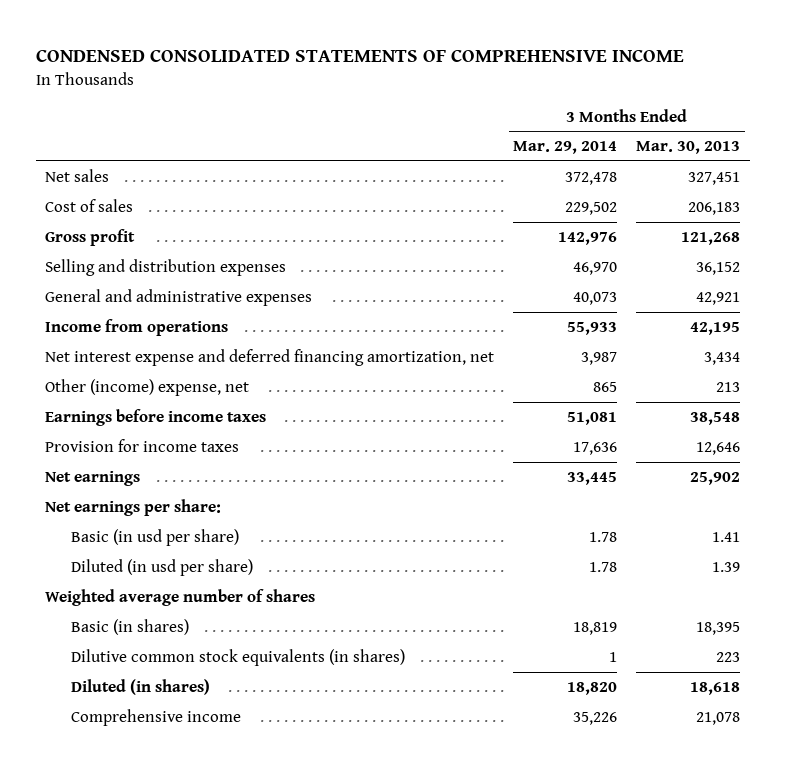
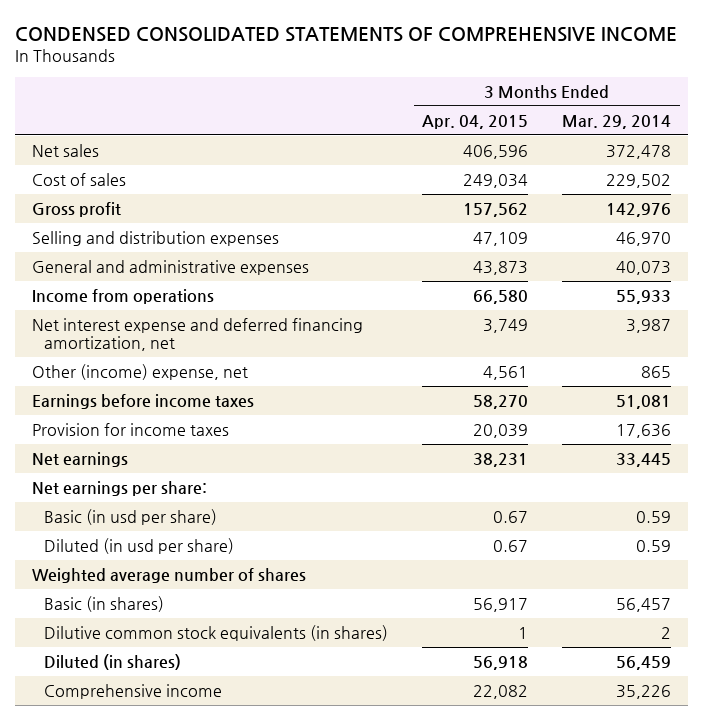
[636,141,741,155] Mar. 30, 2013 -> none
none -> [422,114,529,129] Apr. 04, 2015
[589,532,618,543] 1.78 -> [636,510,672,523] 0.59
[589,562,618,573] 1.78 -> [636,539,672,552] 0.59
[573,622,618,636] 18,819 -> [616,597,672,612] 56,457
[609,652,618,663] 1 -> [661,626,672,639] 2
[567,682,618,696] 18,820 -> [616,655,672,670] 56,459

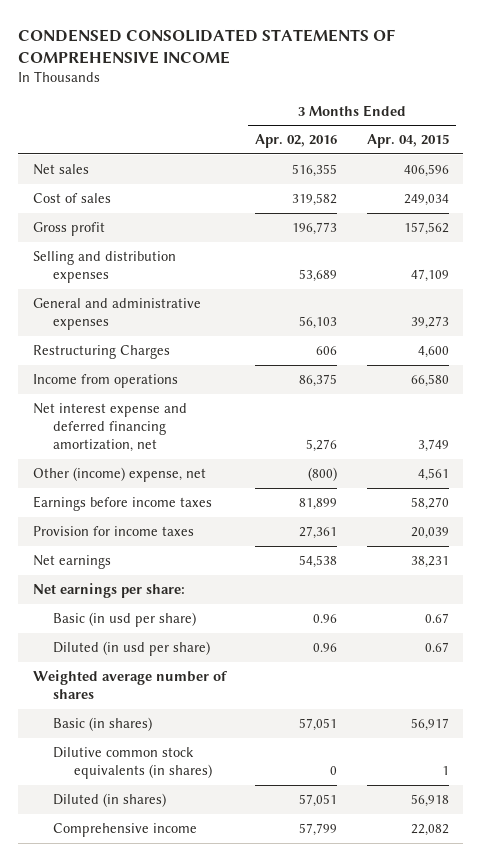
[562,114,672,129] Mar. 29, 2014 -> none
none -> [255,134,338,149] Apr. 02, 2016
[473,260,529,275] 43,873 -> [410,315,449,329] 39,273
none -> [32,344,170,359] Restructuring Charges

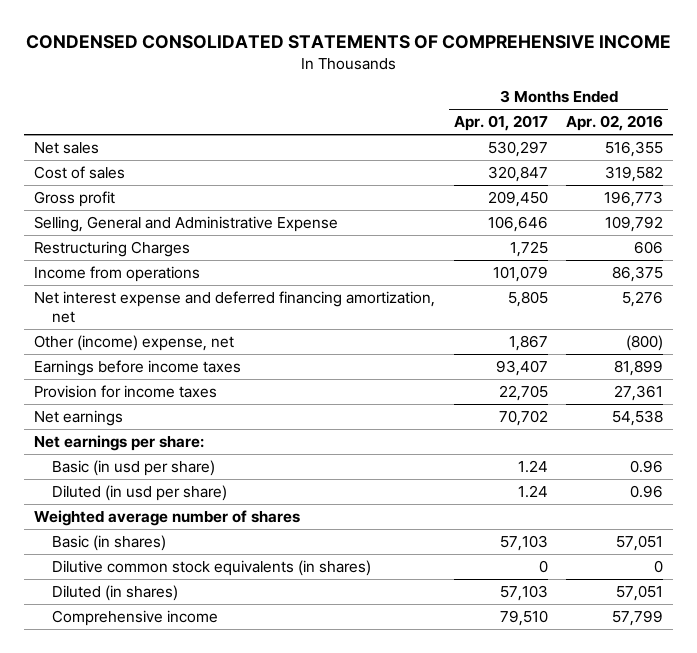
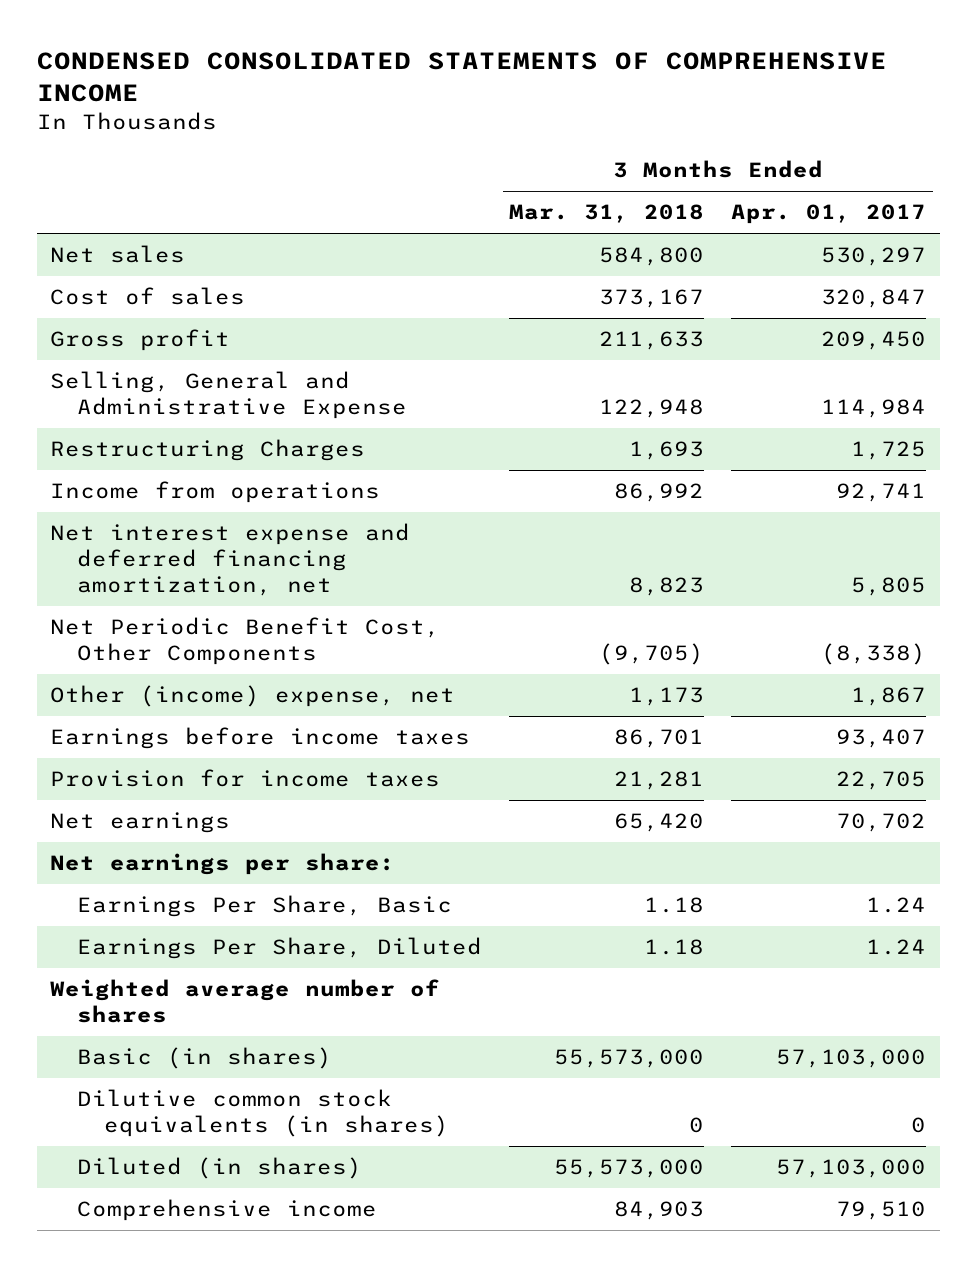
[566,115,664,132] Apr. 02, 2016 -> none
none -> [509,204,705,224] Mar. 31, 2018
[487,215,548,232] 106,646 -> [821,399,927,419] 114,984
[492,265,548,282] 101,079 -> [836,483,927,503] 92,741
none -> [50,617,441,666] Net Periodic Benefit Cost, Other Components
[52,459,216,476] Basic (in usd per share) -> [77,895,453,918] Earnings Per Share, Basic
[52,484,228,501] Diluted (in usd per share) -> [77,937,483,960] Earnings Per Share, Diluted
[499,534,548,551] 57,103 -> [776,1049,927,1069] 57,103,000
[499,584,548,601] 57,103 -> [776,1159,927,1179] 57,103,000

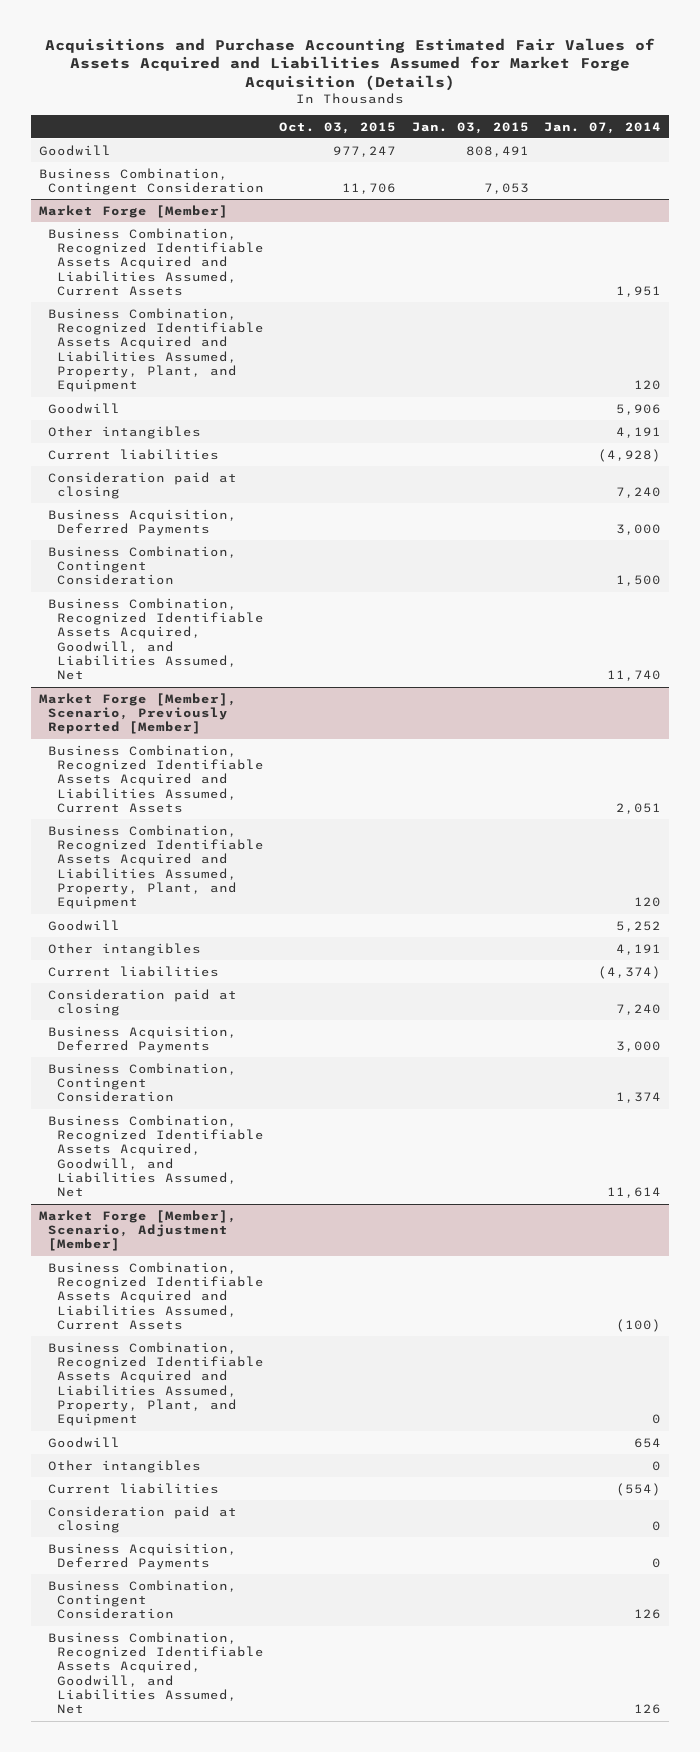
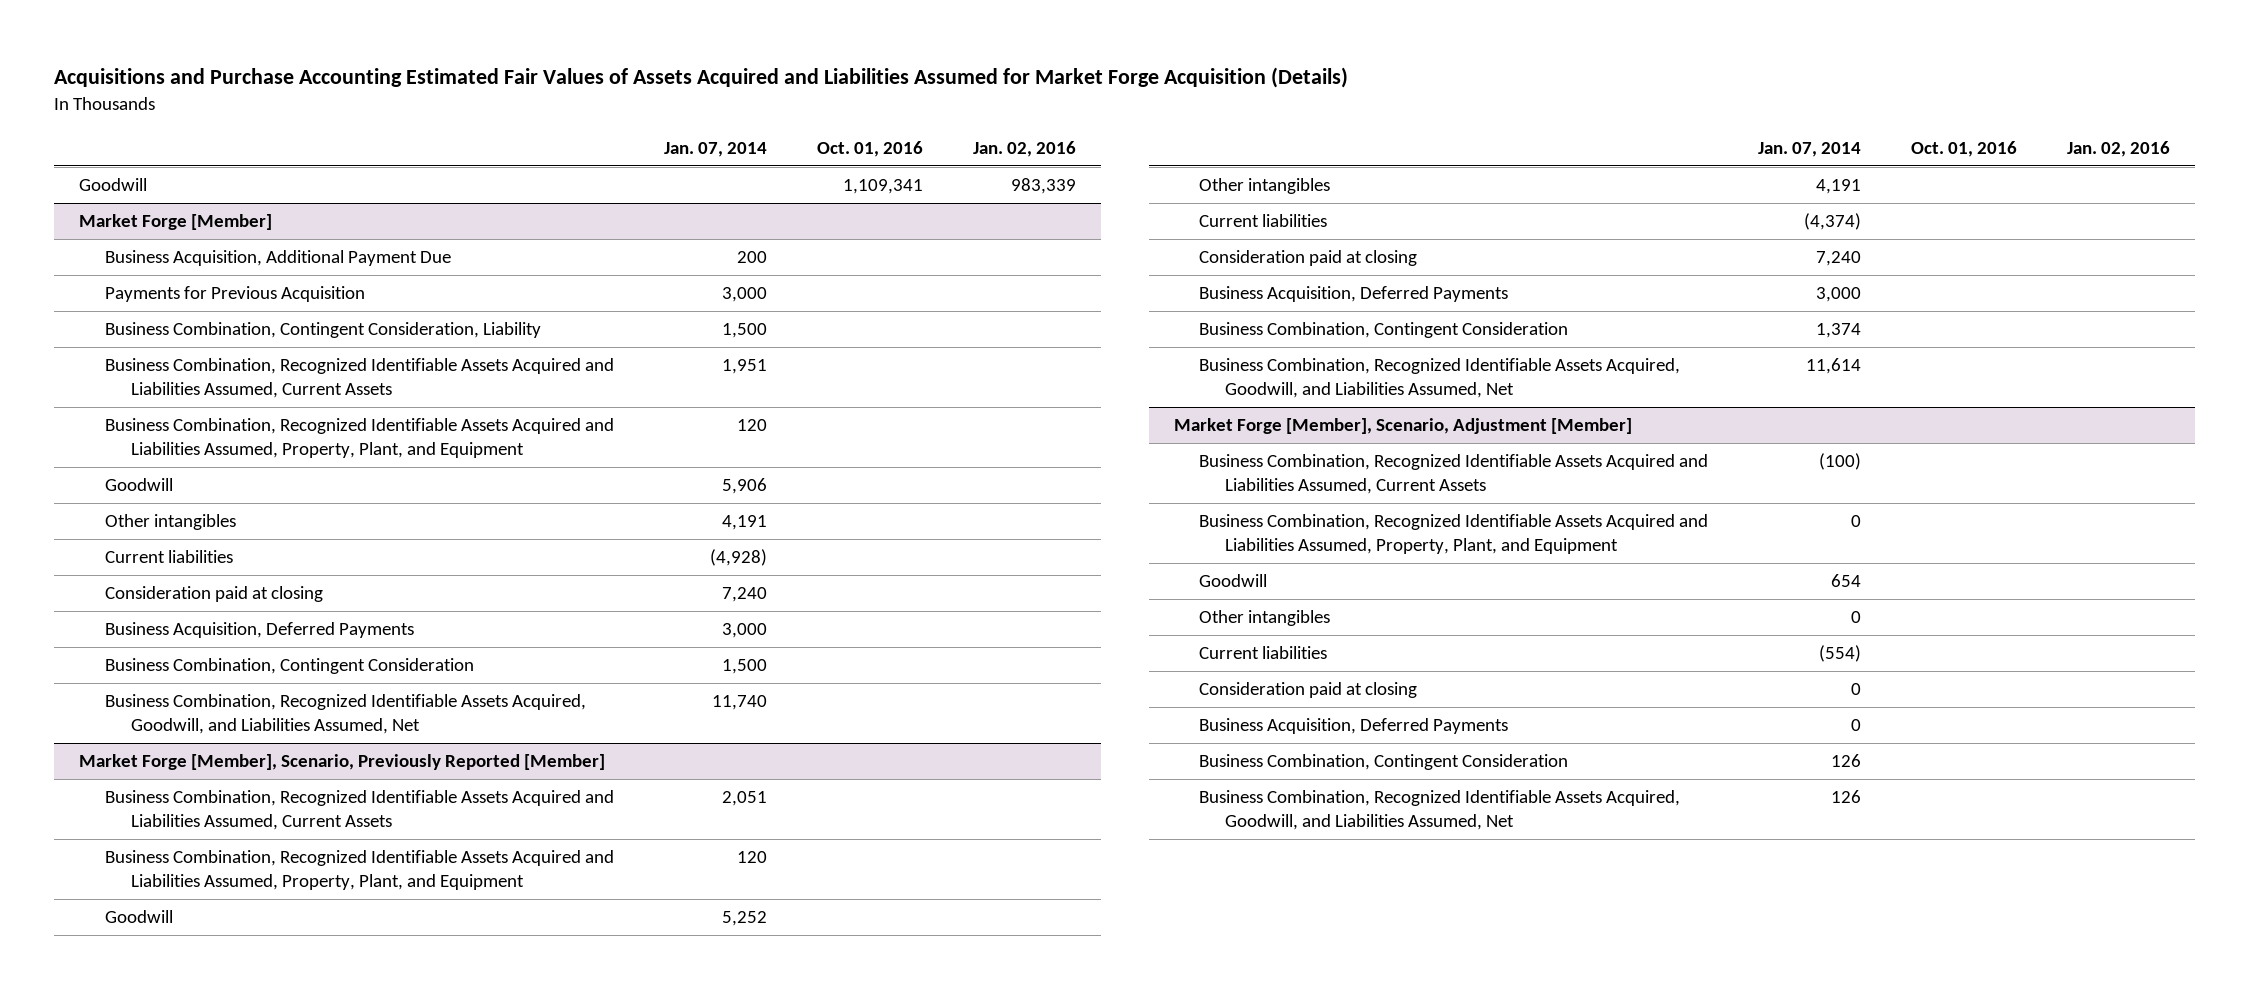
[279,121,397,134] Oct. 03, 2015 -> none
[411,121,529,134] Jan. 03, 2015 -> none
none -> [816,140,923,157] Oct. 01, 2016
none -> [972,140,1076,157] Jan. 02, 2016
[38,167,264,196] Business Combination, Contingent Consideration -> none
none -> [104,250,451,267] Business Acquisition, Additional Payment Due
none -> [104,286,365,303] Payments for Previous Acquisition
none -> [104,322,541,339] Business Combination, Contingent Consideration, Liability

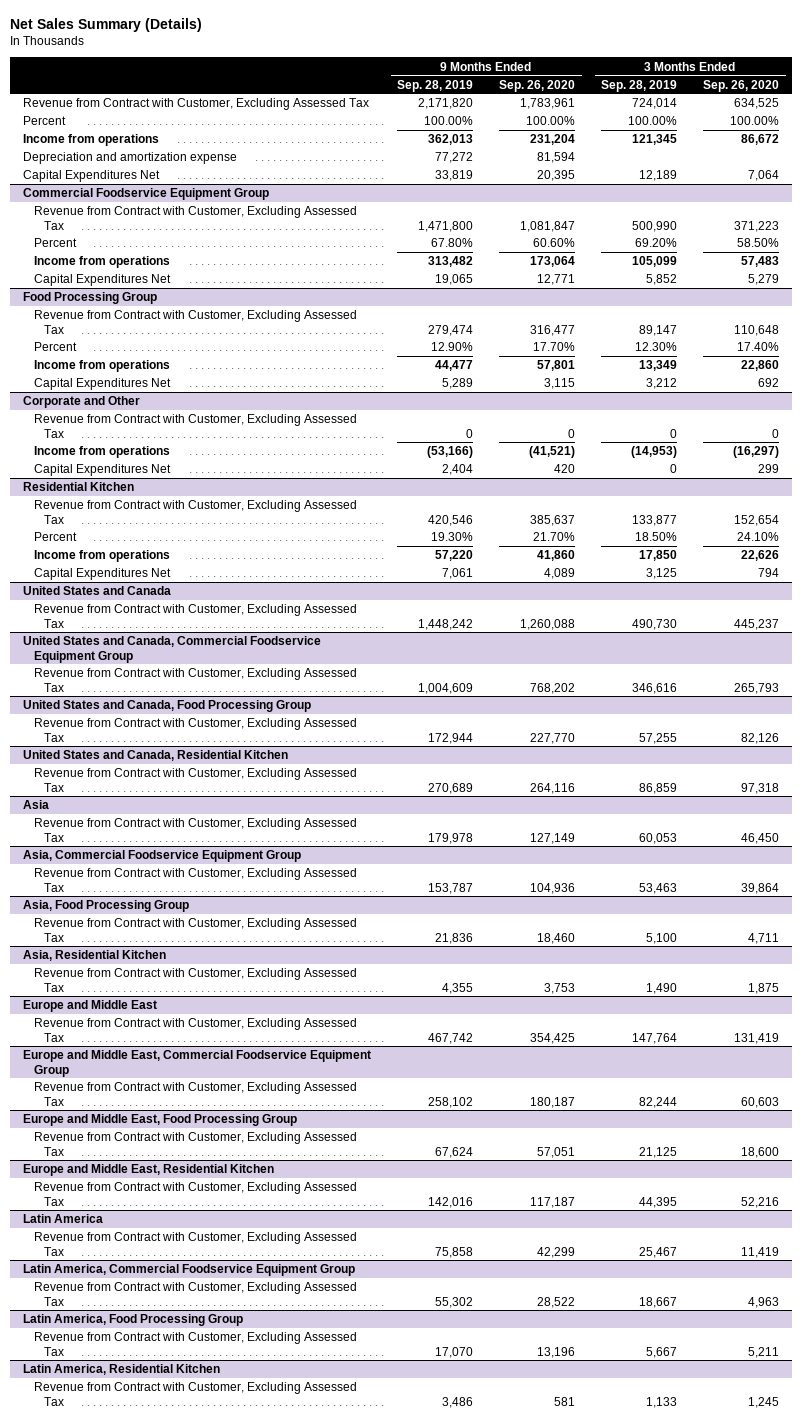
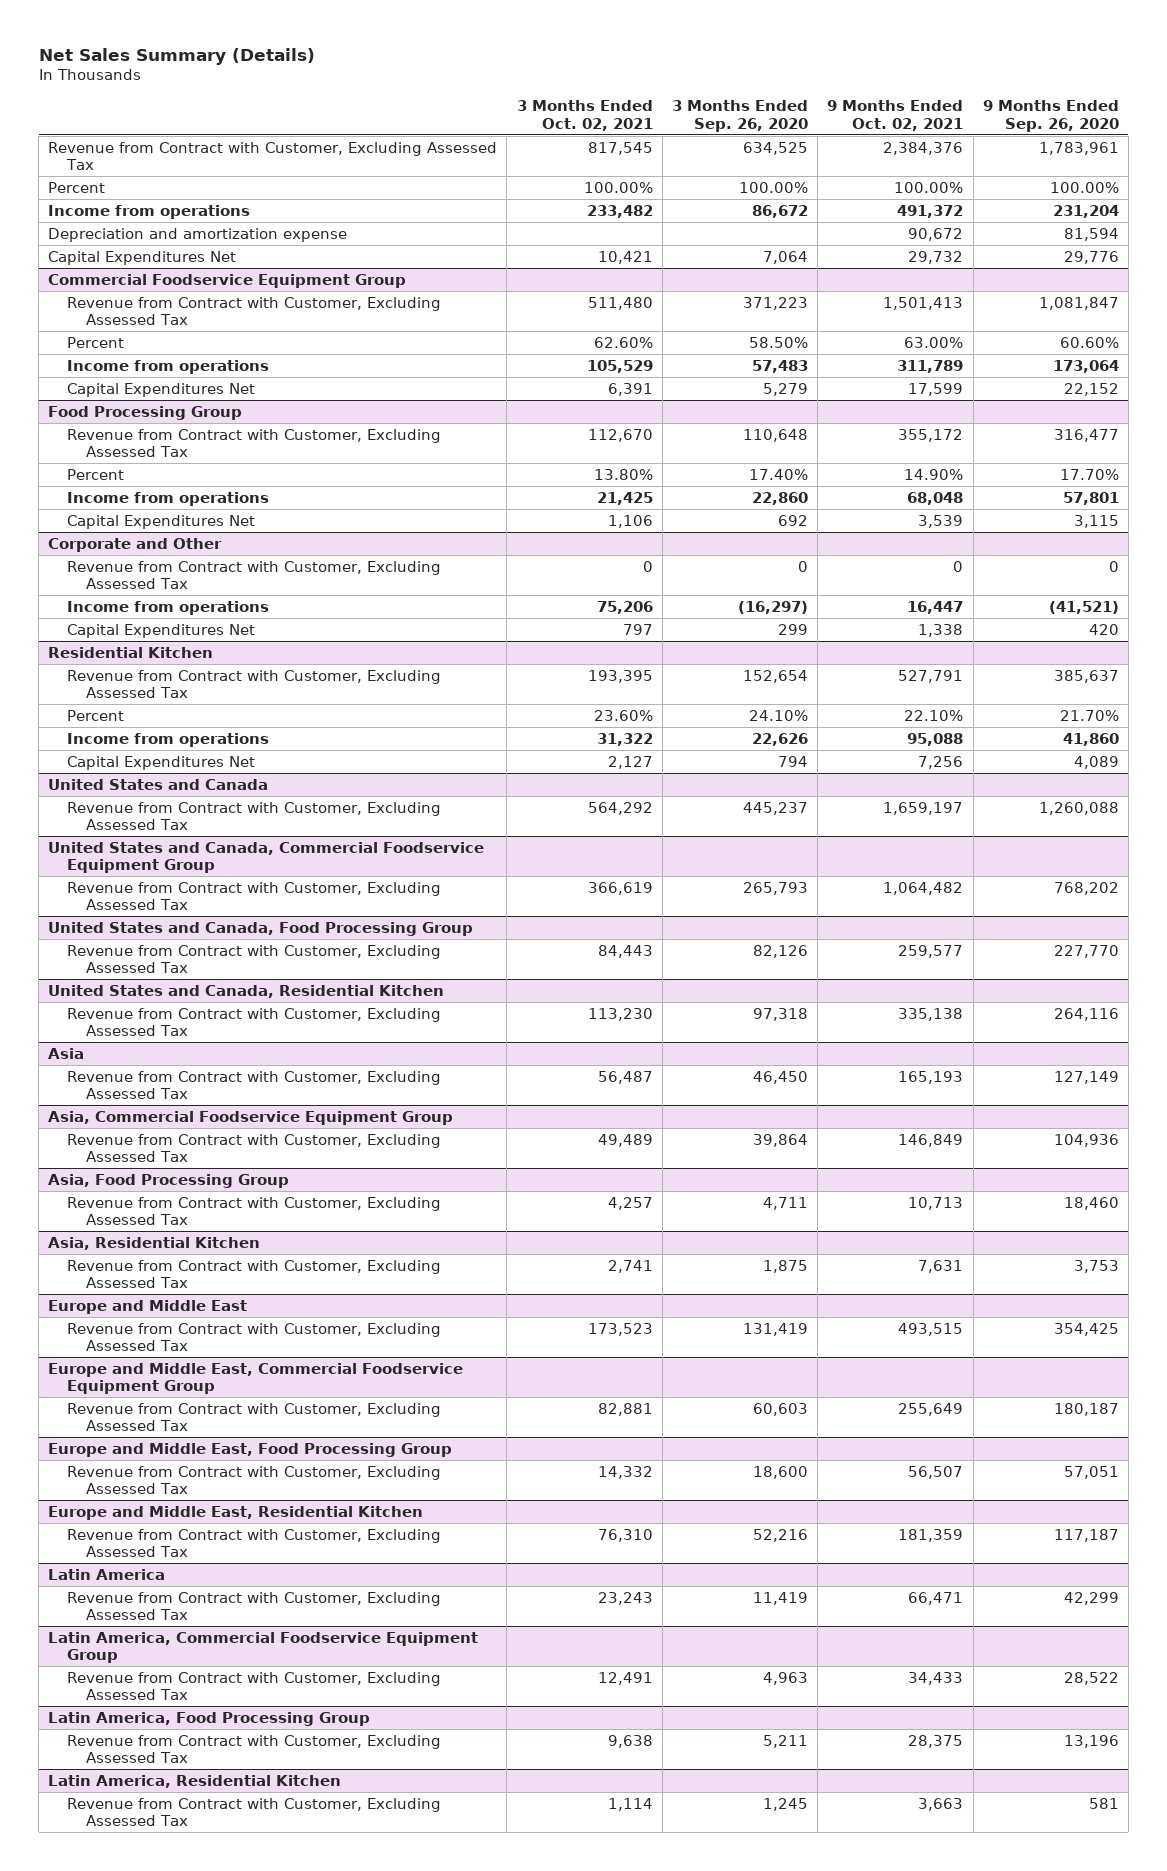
[397,79,474,92] Sep. 28, 2019 -> none
[601,79,678,92] Sep. 28, 2019 -> none
none -> [516,100,653,131] 3 Months Ended Oct. 02, 2021
none -> [827,100,964,131] 9 Months Ended Oct. 02, 2021
[537,170,576,182] 20,395 -> [1063,250,1119,264] 29,776
[537,274,576,286] 12,771 -> [1063,382,1119,396] 22,152

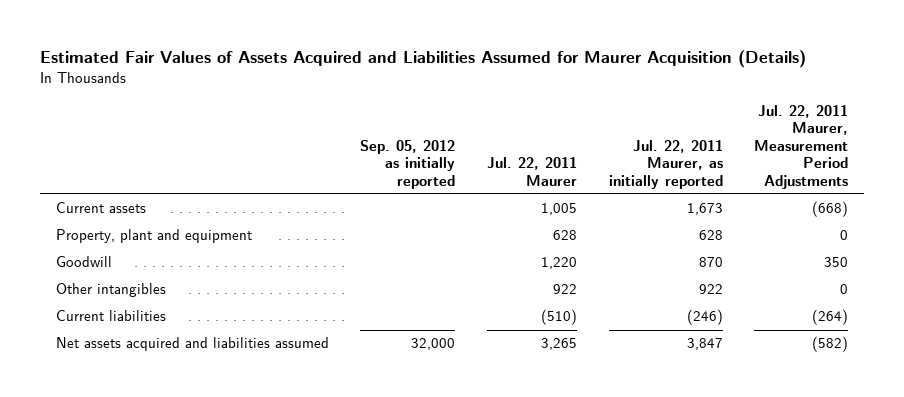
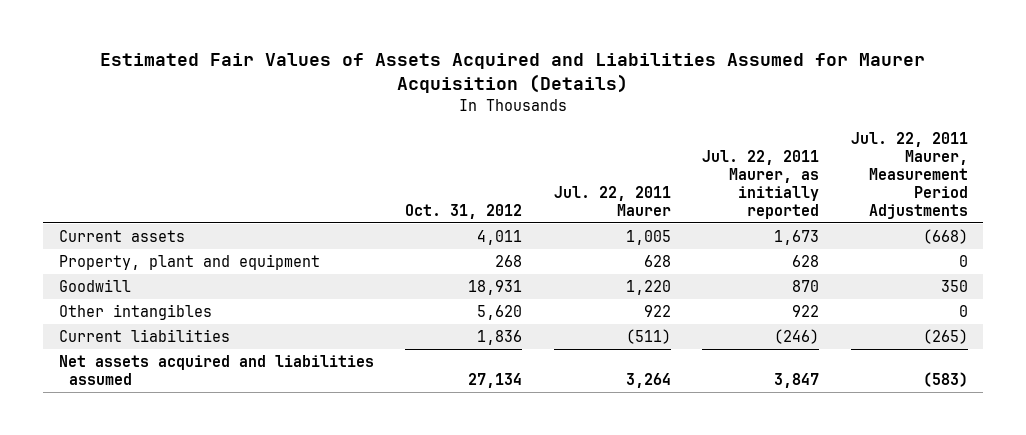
[360,139,456,189] Sep. 05, 2012 as initially reported -> none
none -> [405,204,523,220] Oct. 31, 2012
[541,309,578,326] (510) -> [625,328,671,344] (511)
[812,309,849,326] (264) -> [922,328,968,344] (265)
[541,338,578,351] 3,265 -> [625,373,671,389] 3,264
[812,336,849,353] (582) -> [922,372,968,388] (583)

